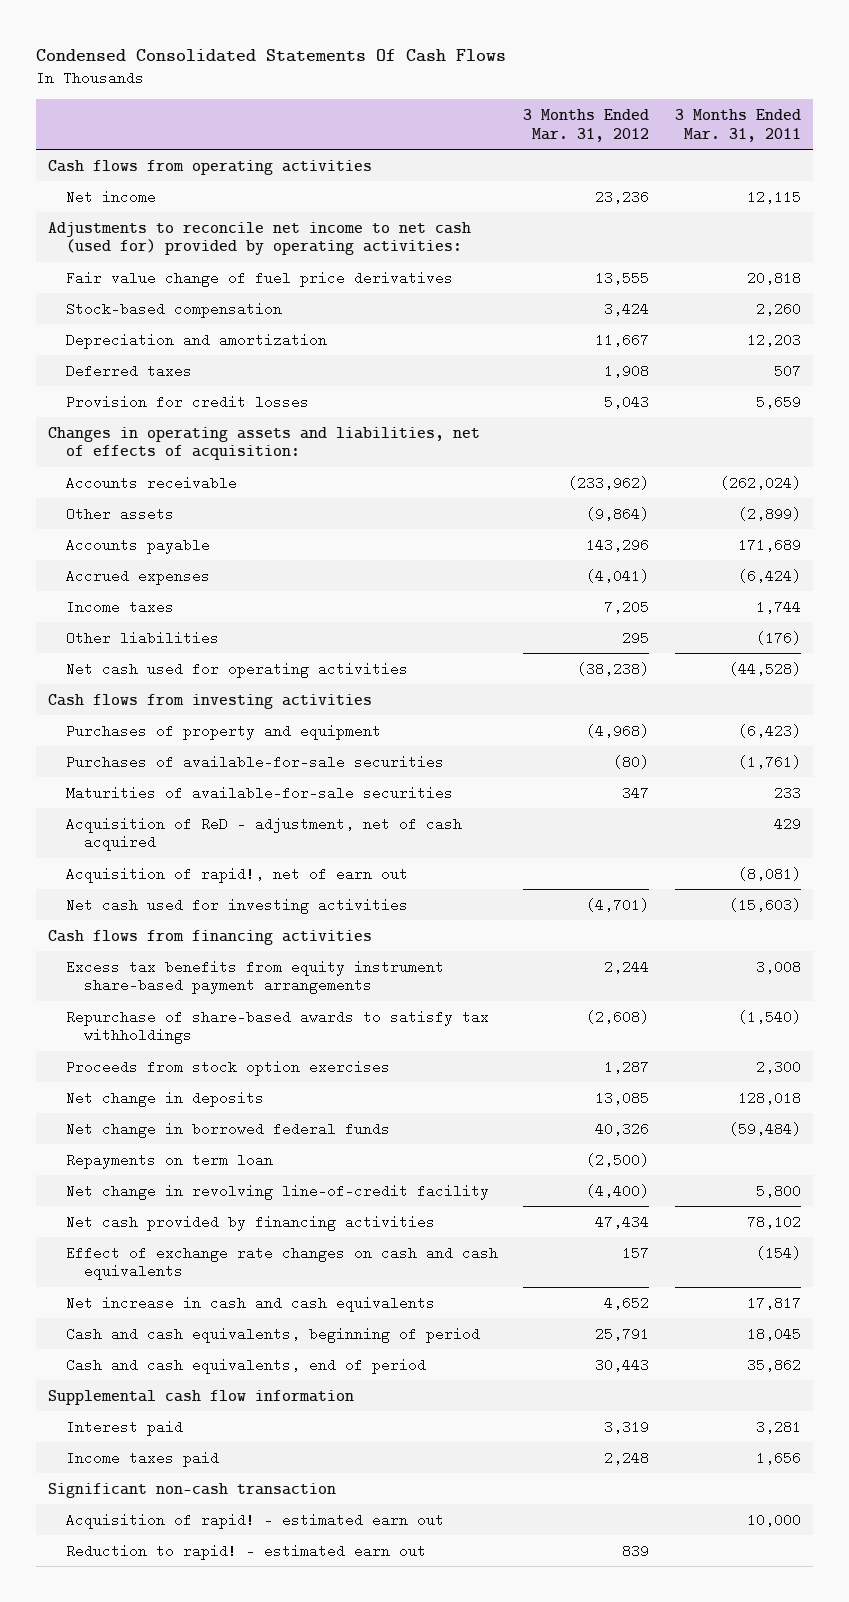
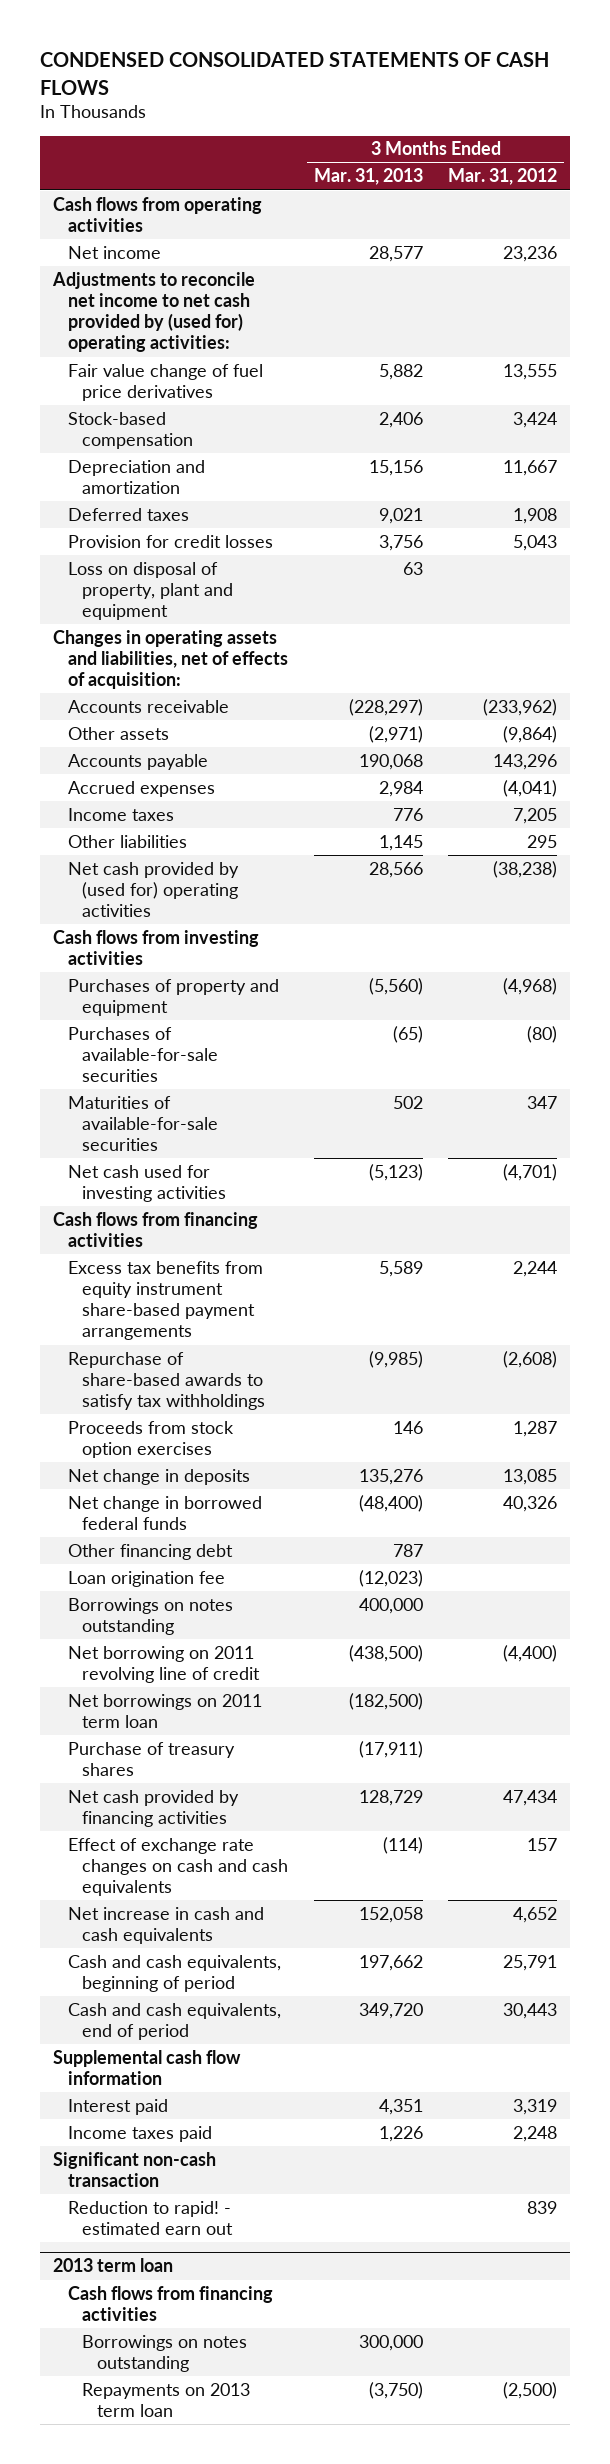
[35,48,506,62] Condensed Consolidated Statements Of Cash Flows -> [40,52,550,95] CONDENSED CONSOLIDATED STATEMENTS OF CASH FLOWS
[674,108,801,142] 3 Months Ended Mar. 31, 2011 -> none
none -> [313,168,423,186] Mar. 31, 2013
[48,221,472,256] Adjustments to reconcile net income to net cash (used for) provided by operating activities: -> [51,271,255,353] Adjustments to reconcile net income to net cash provided by (used for) operating activities:
none -> [67,561,234,621] Loss on disposal of property, plant and equipment
[65,661,408,678] Net cash used for operating activities -> [67,861,239,918] Net cash provided by (used for) operating activities
[65,816,462,852] Acquisition of ReD - adjustment, net of cash acquired -> none
[65,866,408,883] Acquisition of rapid!, net of earn out -> none
[65,1152,273,1169] Repayments on term loan -> none
[65,1183,489,1200] Net change in revolving line-of-credit facility -> none
none -> [67,1543,233,1560] Other financing debt
none -> [67,1570,225,1587] Loan origination fee
none -> [67,1597,233,1635] Borrowings on notes outstanding
none -> [67,1645,261,1683] Net borrowing on 2011 revolving line of credit
none -> [67,1693,262,1728] Net borrowings on 2011 term loan
none -> [67,1741,235,1776] Purchase of treasury shares
[65,1512,444,1529] Acquisition of rapid! - estimated earn out -> none
none -> [52,2258,173,2273] 2013 term loan
none -> [67,2285,273,2321] Cash flows from financing activities
none -> [82,2334,248,2372] Borrowings on notes outstanding
none -> [82,2382,251,2417] Repayments on 2013 term loan

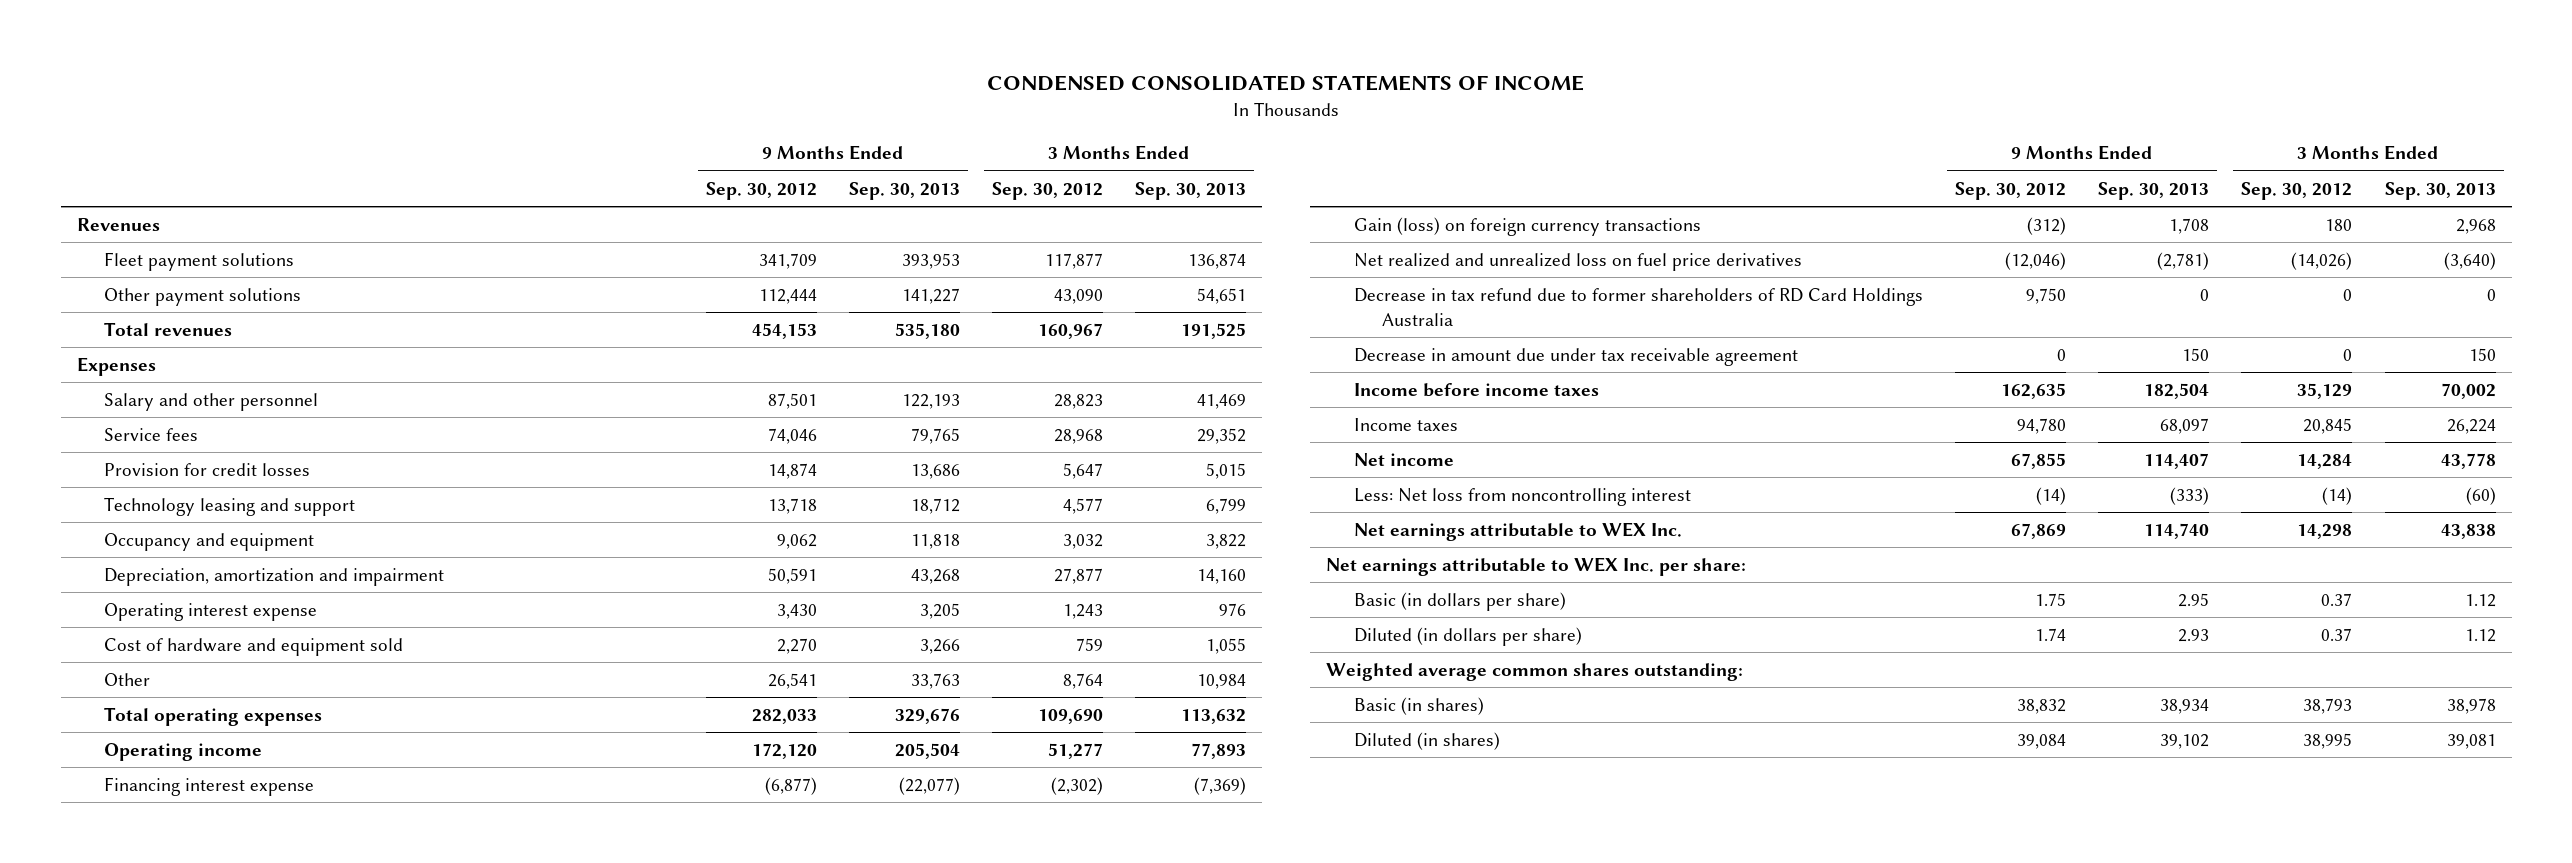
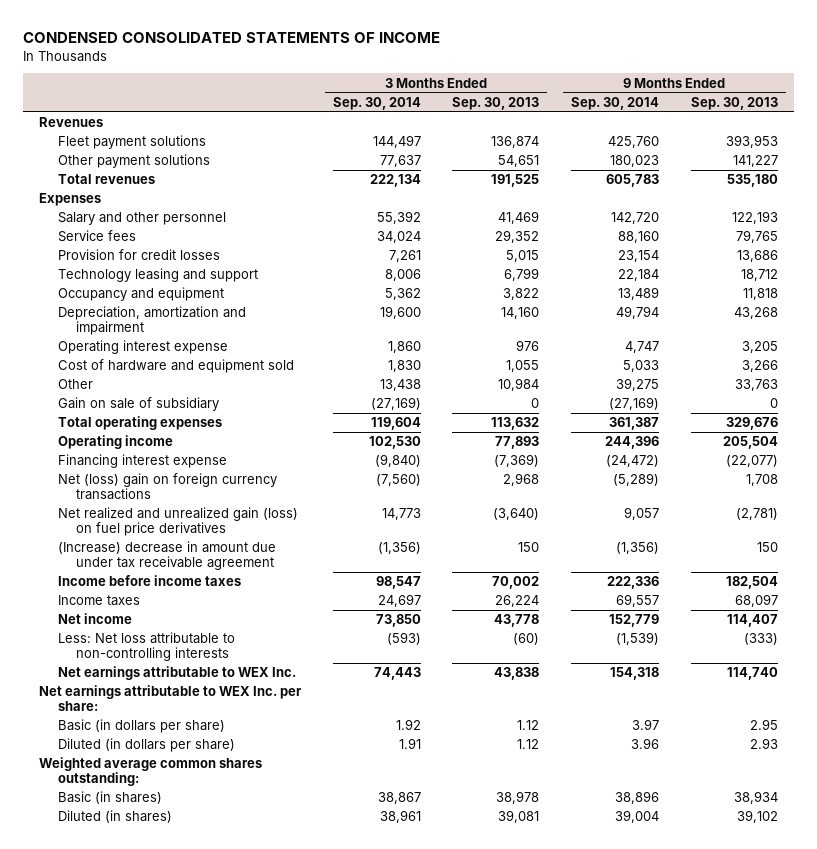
[705,181,817,200] Sep. 30, 2012 -> none
[991,181,1103,200] Sep. 30, 2012 -> none
none -> [332,96,421,110] Sep. 30, 2014
none -> [571,96,660,110] Sep. 30, 2014
none -> [57,397,219,412] Gain on sale of subsidiary
[1353,287,1923,326] Decrease in tax refund due to former shareholders of RD Card Holdings Australia -> none
[1353,216,1701,236] Gain (loss) on foreign currency transactions -> [57,473,277,501] Net (loss) gain on foreign currency transactions
[1353,252,1802,271] Net realized and unrealized loss on fuel price derivatives -> [57,507,298,537] Net realized and unrealized gain (loss) on fuel price derivatives
[1353,347,1798,366] Decrease in amount due under tax receivable agreement -> [57,541,276,571] (Increase) decrease in amount due under tax receivable agreement
[1353,487,1691,506] Less: Net loss from noncontrolling interest -> [57,632,235,662] Less: Net loss attributable to non-controlling interests

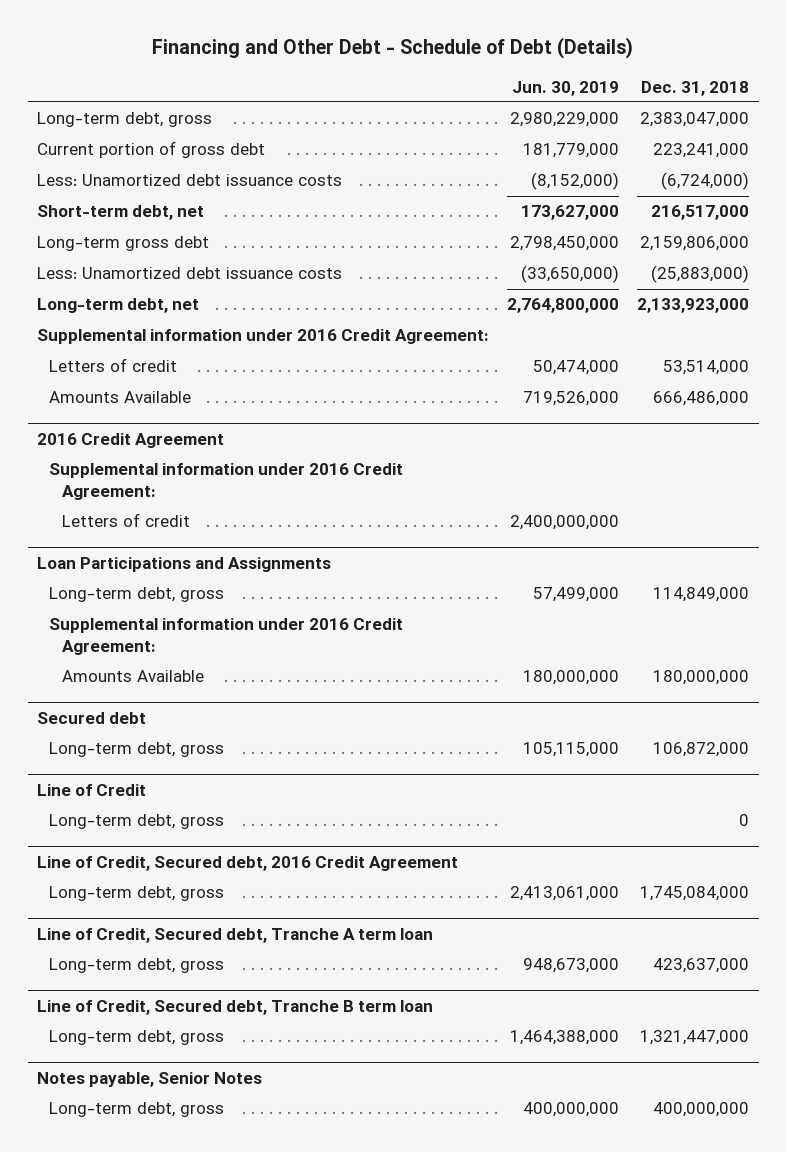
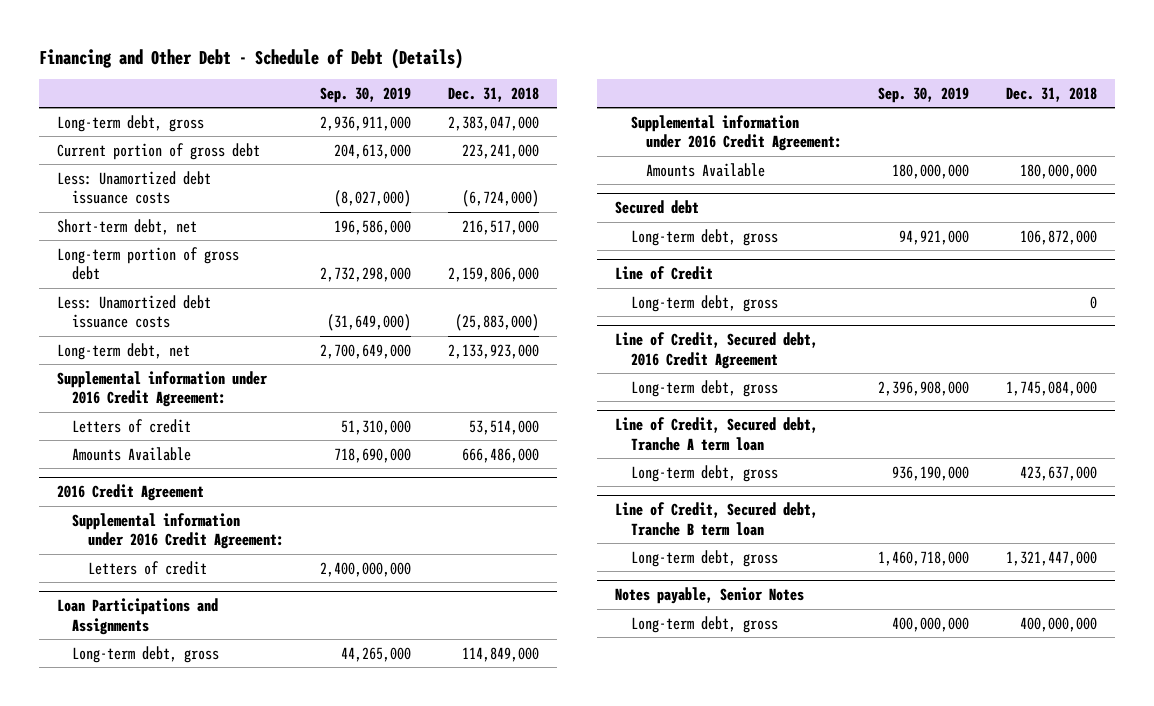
[512,80,620,96] Jun. 30, 2019 -> none
none -> [320,86,412,103] Sep. 30, 2019
[36,236,209,252] Long-term gross debt -> [56,246,239,281] Long-term portion of gross debt

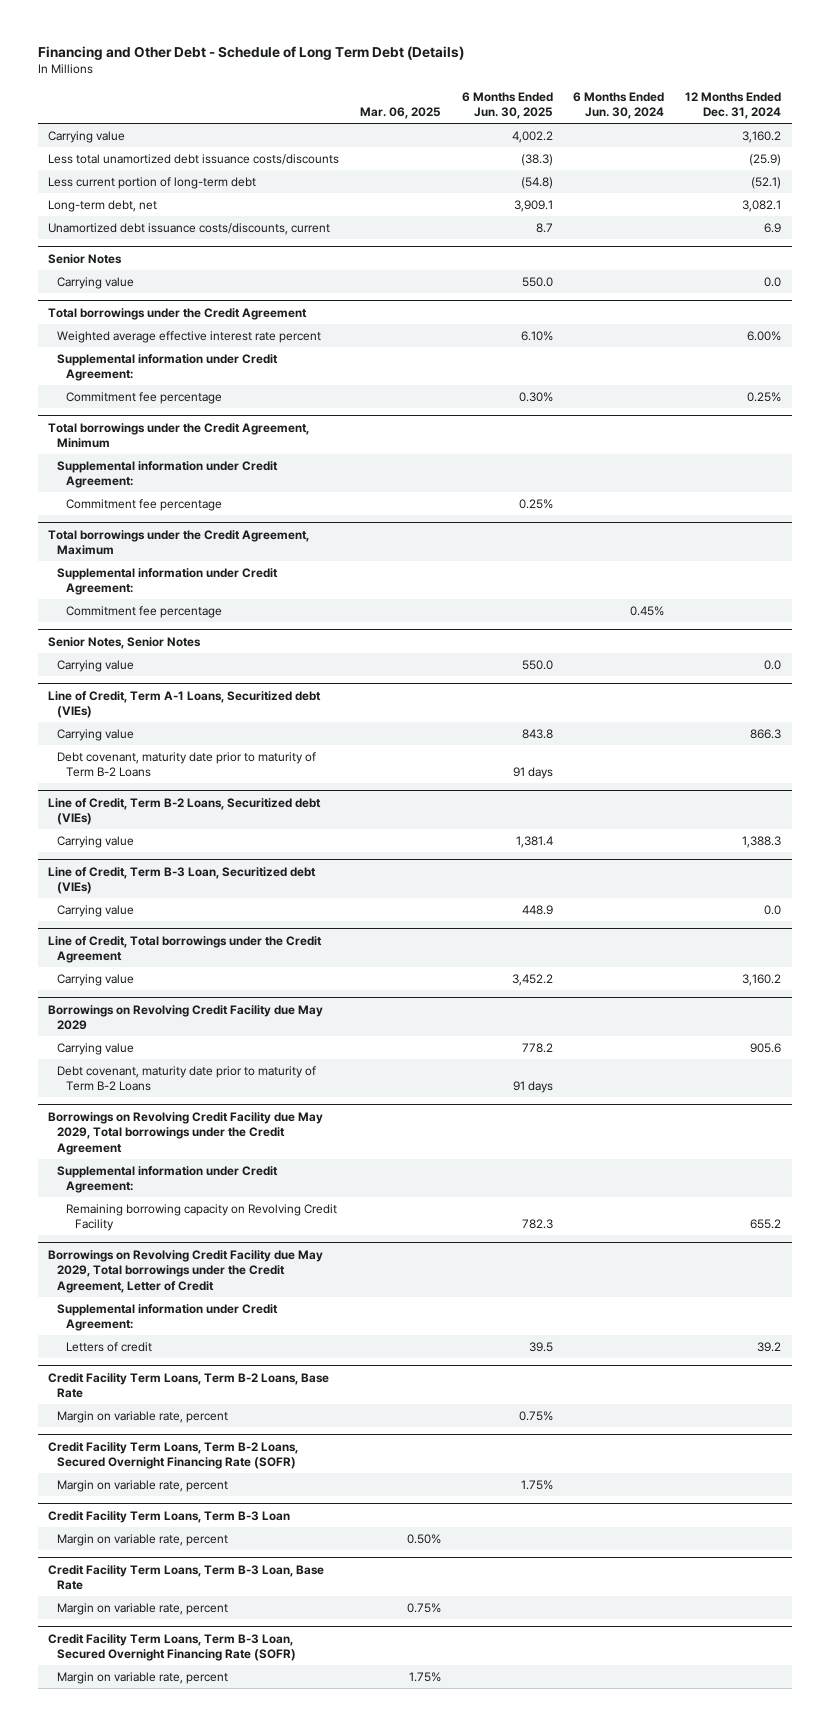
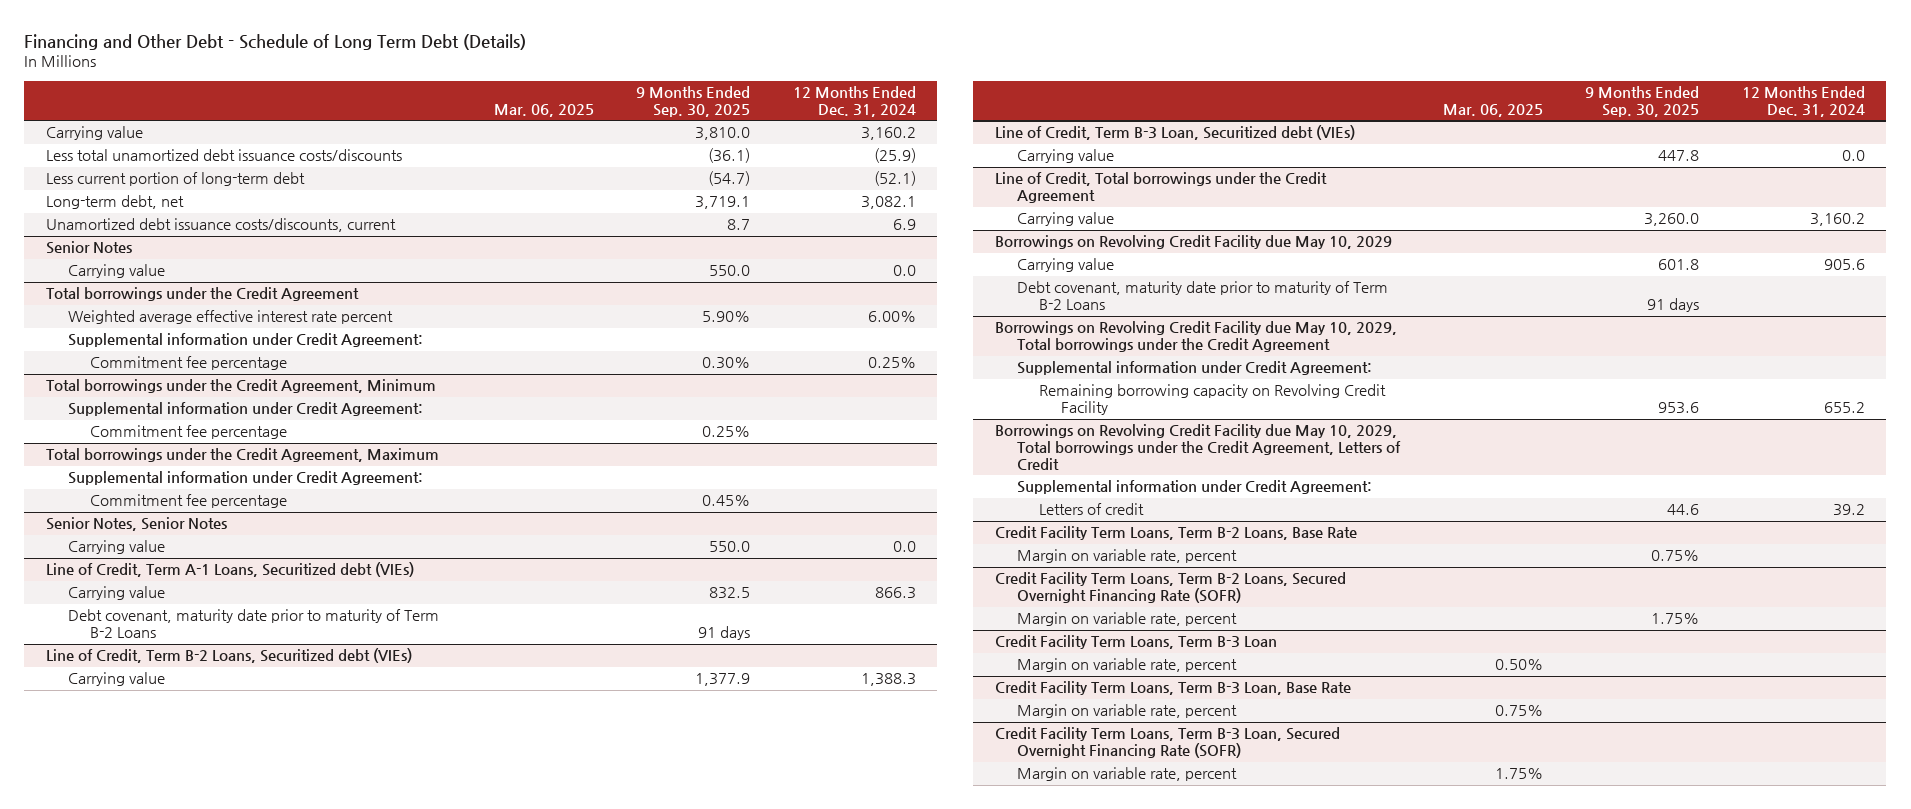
[461,91,553,120] 6 Months Ended Jun. 30, 2025 -> none
[573,91,665,120] 6 Months Ended Jun. 30, 2024 -> none
none -> [636,85,751,117] 9 Months Ended Sep. 30, 2025
[48,1004,324,1031] Borrowings on Revolving Credit Facility due May 2029 -> [994,235,1392,250] Borrowings on Revolving Credit Facility due May 10, 2029
[48,1111,324,1155] Borrowings on Revolving Credit Facility due May 2029, Total borrowings under the Credit Agreement -> [994,321,1397,353] Borrowings on Revolving Credit Facility due May 10, 2029, Total borrowings under the Credit Agreement
[48,1249,324,1293] Borrowings on Revolving Credit Facility due May 2029, Total borrowings under the Credit Agreement, Letter of Credit -> [994,424,1401,471] Borrowings on Revolving Credit Facility due May 10, 2029, Total borrowings under the Credit Agreement, Letters of Credit

